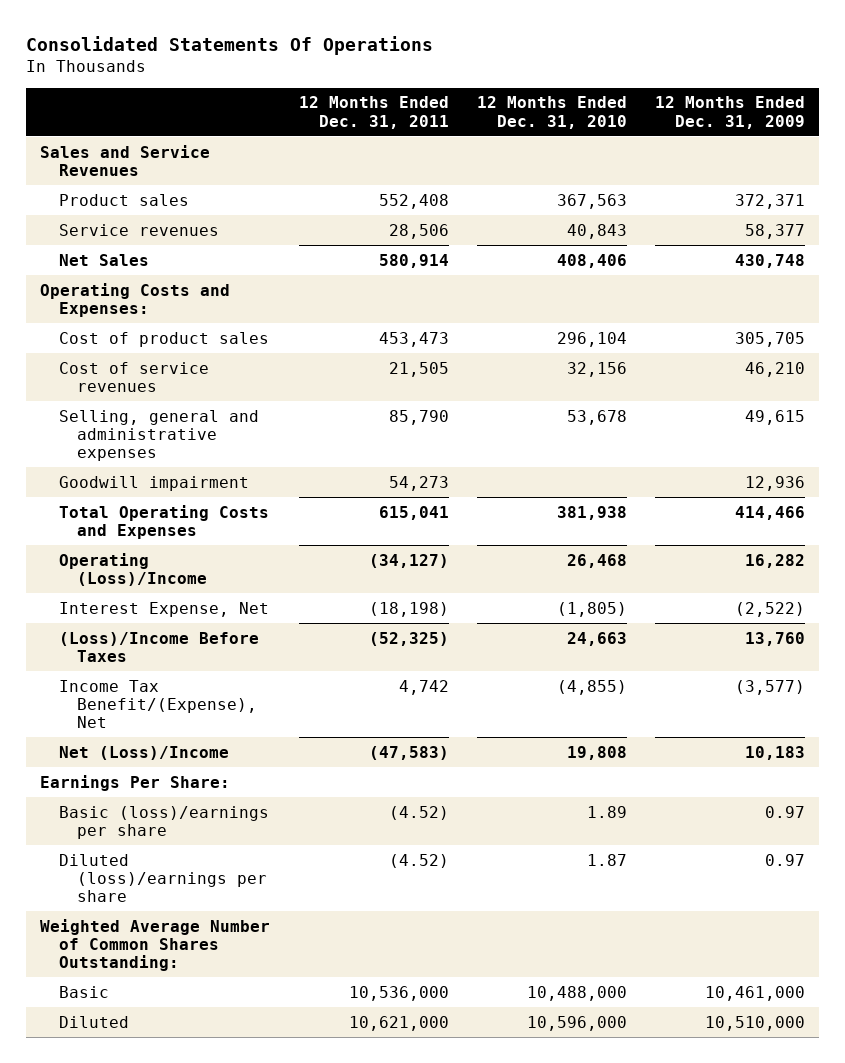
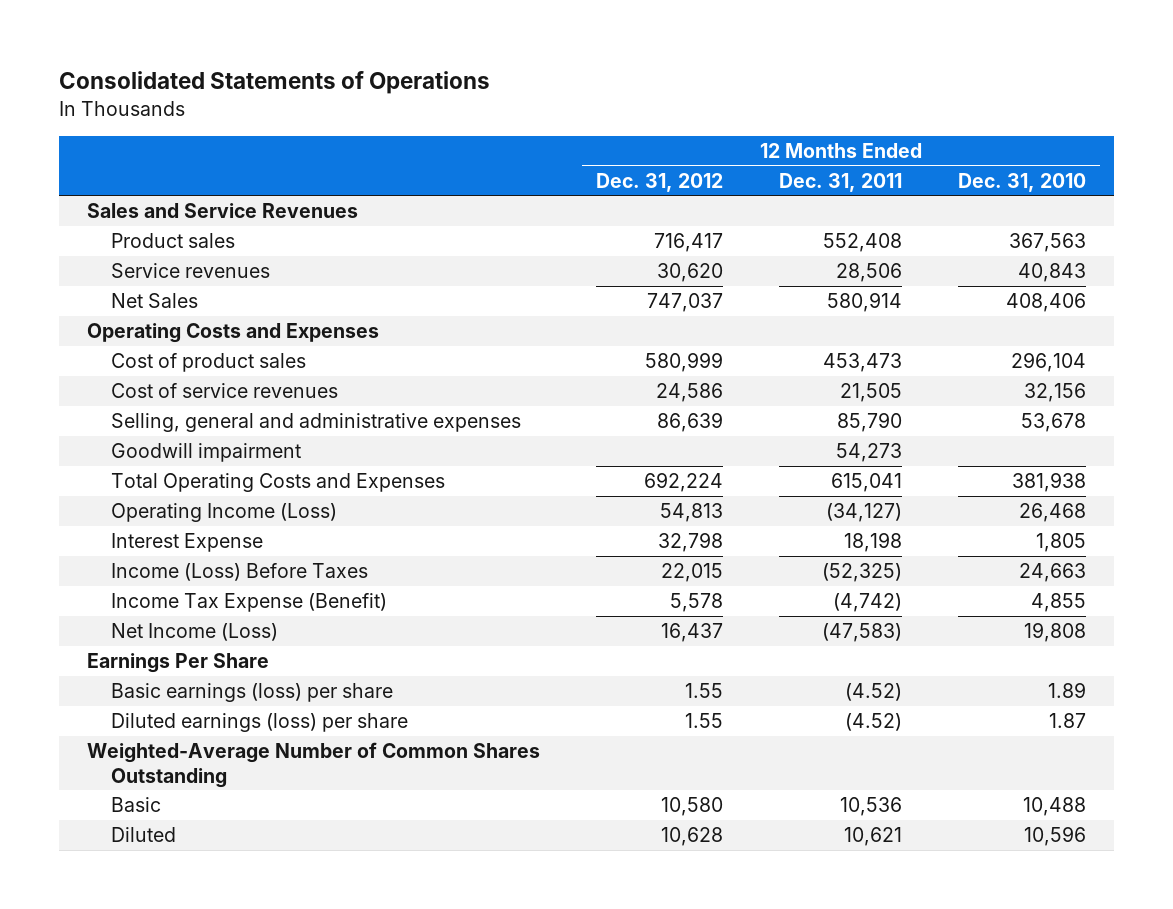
[26,35,434,55] Consolidated Statements Of Operations -> [58,71,490,95] Consolidated Statements of Operations
[654,96,805,129] 12 Months Ended Dec. 31, 2009 -> none
none -> [595,172,723,192] Dec. 31, 2012
[40,282,231,317] Operating Costs and Expenses: -> [86,323,379,344] Operating Costs and Expenses
[58,552,207,586] Operating (Loss)/Income -> [111,503,338,523] Operating Income (Loss)
[58,601,269,617] Interest Expense, Net -> [111,533,264,553] Interest Expense
[368,601,449,617] (18,198) -> [844,532,903,553] 18,198
[556,601,627,617] (1,805) -> [1036,533,1087,553] 1,805
[58,631,259,662] (Loss)/Income Before Taxes -> [111,563,369,582] Income (Loss) Before Taxes
[58,679,257,729] Income Tax Benefit/(Expense), Net -> [111,593,388,613] Income Tax Expense (Benefit)
[398,679,449,695] 4,742 -> [833,593,903,613] (4,742)
[556,679,627,695] (4,855) -> [1031,593,1087,613] 4,855
[58,745,229,760] Net (Loss)/Income -> [111,623,279,642] Net Income (Loss)
[40,774,231,791] Earnings Per Share: -> [86,653,269,674] Earnings Per Share
[58,805,269,839] Basic (loss)/earnings per share -> [111,683,394,703] Basic earnings (loss) per share
[58,853,267,903] Diluted (loss)/earnings per share -> [111,713,409,733] Diluted earnings (loss) per share
[40,918,271,972] Weighted Average Number of Common Shares Outstanding: -> [86,742,540,788] Weighted-Average Number of Common Shares Outstanding
[348,985,449,1001] 10,536,000 -> [840,797,903,817] 10,536
[526,985,627,1001] 10,488,000 -> [1023,797,1087,817] 10,488
[348,1015,449,1031] 10,621,000 -> [844,827,903,847] 10,621
[526,1015,627,1031] 10,596,000 -> [1024,826,1087,847] 10,596

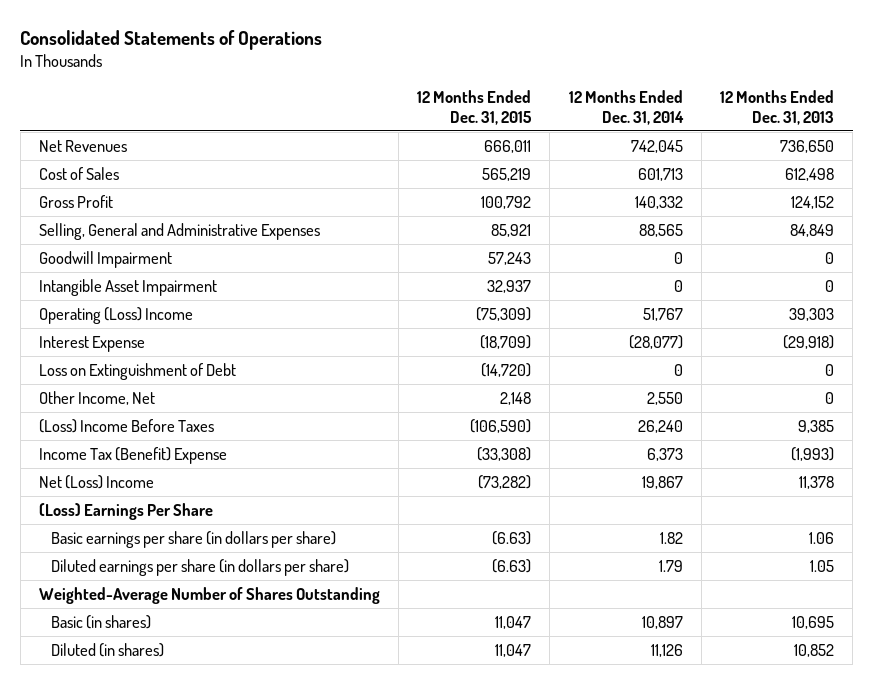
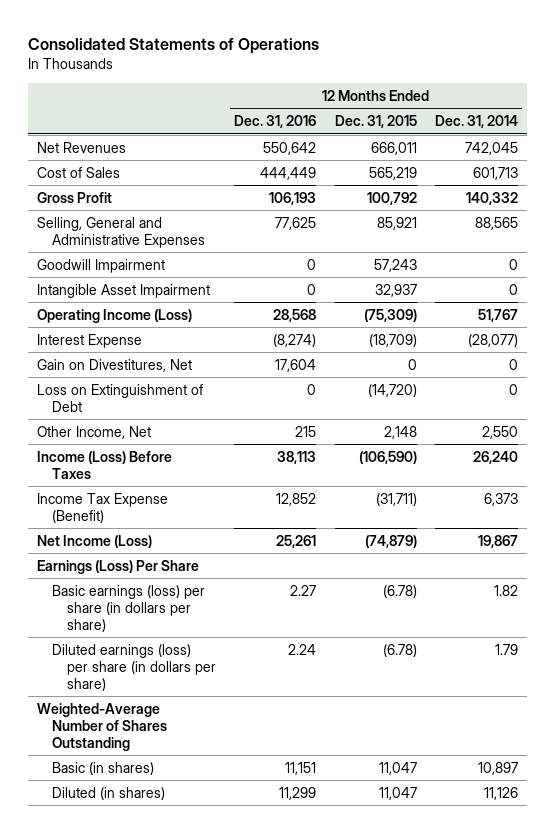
[719,90,834,126] 12 Months Ended Dec. 31, 2013 -> none
none -> [234,115,317,129] Dec. 31, 2016
[38,306,193,324] Operating (Loss) Income -> [37,308,193,323] Operating Income (Loss)
none -> [37,358,193,372] Gain on Divestitures, Net
[38,418,214,433] (Loss) Income Before Taxes -> [37,450,173,479] Income (Loss) Before Taxes
[38,446,227,464] Income Tax (Benefit) Expense -> [37,492,169,523] Income Tax Expense (Benefit)
[477,446,532,461] (33,308) -> [375,492,417,506] (31,711)
[38,474,154,489] Net (Loss) Income -> [37,534,153,548] Net Income (Loss)
[478,474,532,489] (73,282) -> [364,534,417,548] (74,879)
[38,502,213,520] (Loss) Earnings Per Share -> [37,559,200,574] Earnings (Loss) Per Share
[50,530,336,548] Basic earnings per share (in dollars per share) -> [52,584,206,632] Basic earnings (loss) per share (in dollars per share)
[492,530,532,545] (6.63) -> [382,584,417,598] (6.78)
[50,558,349,576] Diluted earnings per share (in dollars per share) -> [52,643,217,691] Diluted earnings (loss) per share (in dollars per share)
[492,558,532,573] (6.63) -> [382,643,417,657] (6.78)

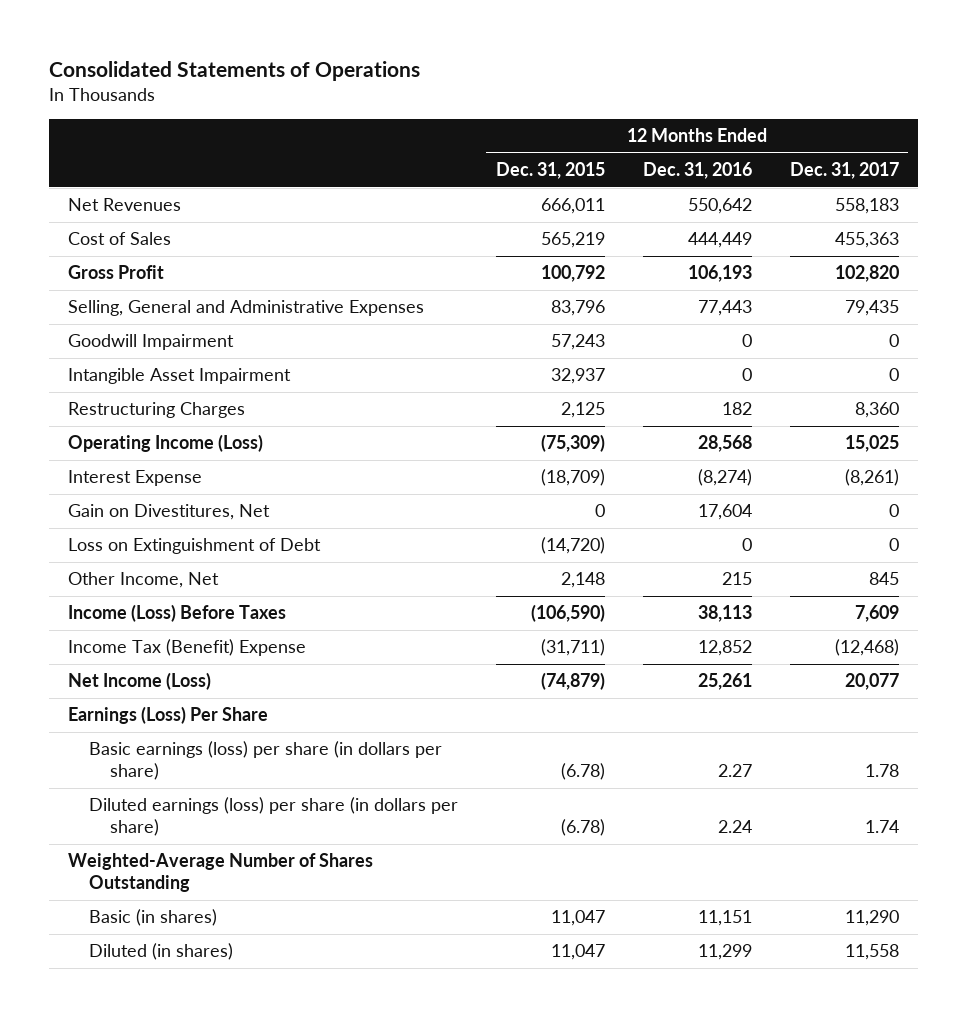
[434,115,518,129] Dec. 31, 2014 -> none
none -> [789,162,899,180] Dec. 31, 2017
[275,216,317,230] 77,625 -> [697,300,752,317] 77,443
[376,216,417,230] 85,921 -> [550,300,605,317] 83,796
none -> [68,402,246,419] Restructuring Charges
[37,492,169,523] Income Tax Expense (Benefit) -> [68,639,307,657] Income Tax (Benefit) Expense

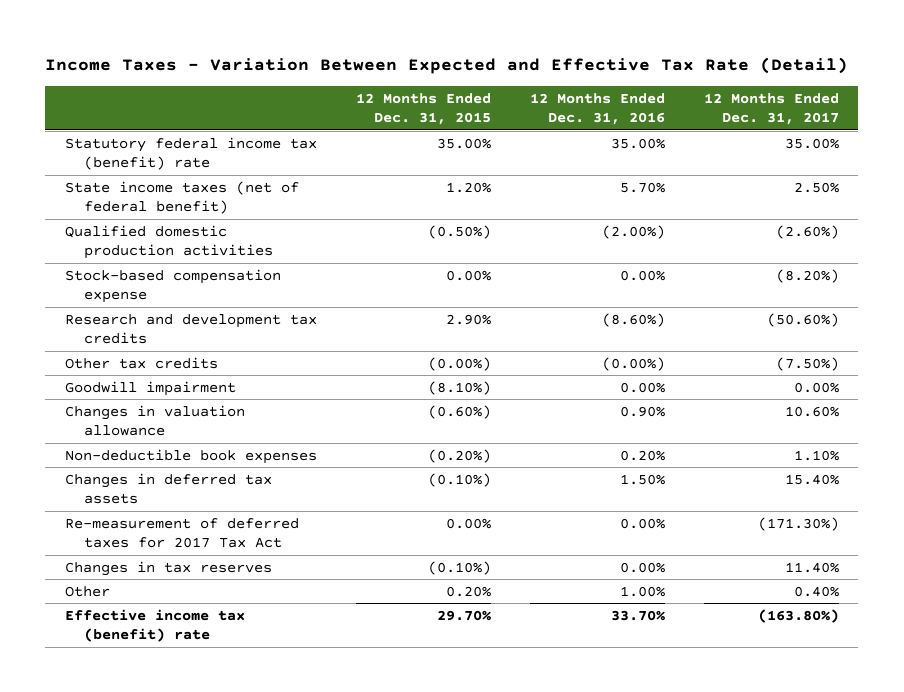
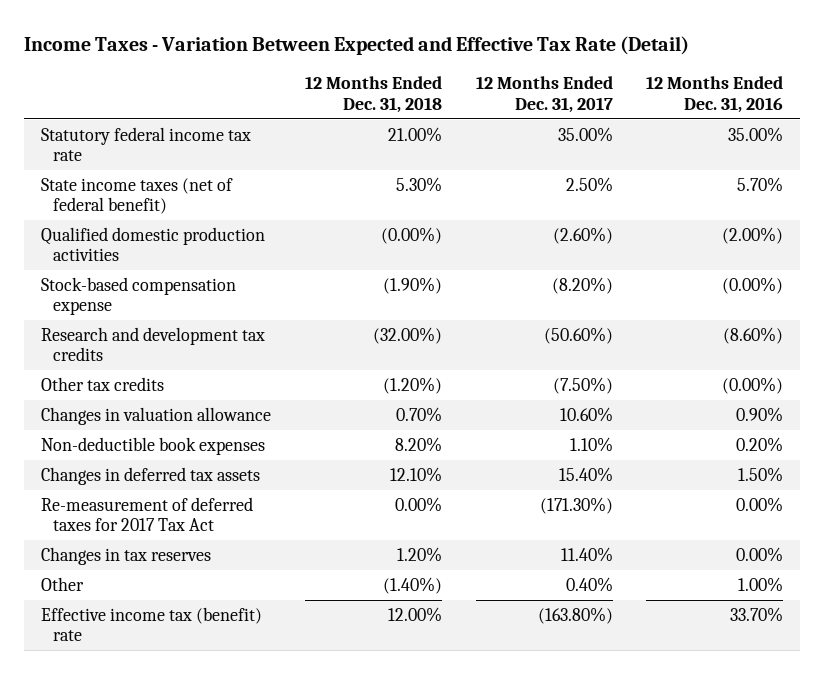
[355,92,491,126] 12 Months Ended Dec. 31, 2015 -> none
none -> [304,76,442,113] 12 Months Ended Dec. 31, 2018
[64,136,317,171] Statutory federal income tax (benefit) rate -> [40,126,251,162] Statutory federal income tax rate
[619,269,665,281] 0.00% -> [722,276,784,294] (0.00%)
[64,380,236,396] Goodwill impairment -> none

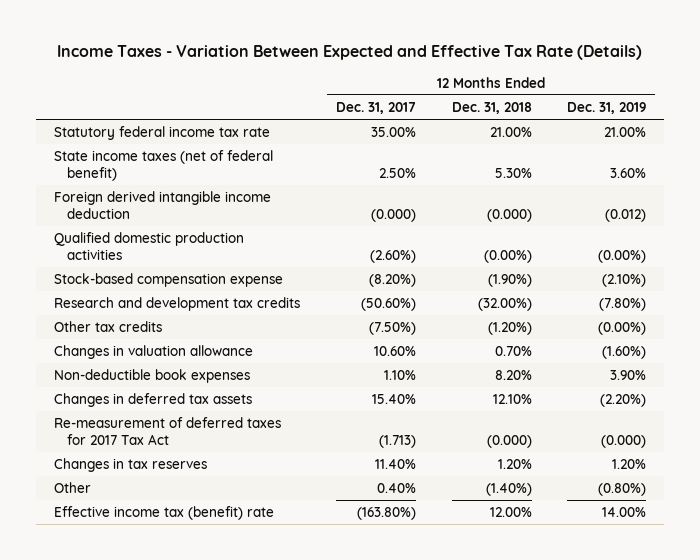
[23,35,689,55] Income Taxes - Variation Between Expected and Effective Tax Rate (Detail) -> [57,45,643,61] Income Taxes - Variation Between Expected and Effective Tax Rate (Details)
[646,76,784,113] 12 Months Ended Dec. 31, 2016 -> none
none -> [567,101,647,114] Dec. 31, 2019
none -> [53,190,271,219] Foreign derived intangible income deduction
[394,496,442,512] 0.00% -> [486,434,532,448] (0.000)
[539,496,613,514] (171.30%) -> [378,434,416,448] (1.713)

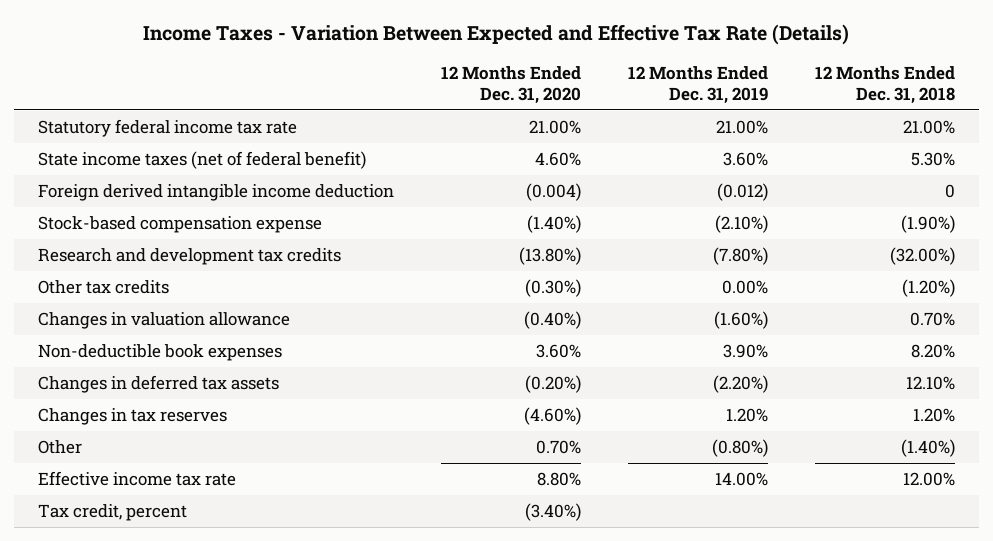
[335,101,416,114] Dec. 31, 2017 -> none
none -> [440,66,581,104] 12 Months Ended Dec. 31, 2020
[53,231,244,260] Qualified domestic production activities -> none
[486,208,532,222] (0.000) -> [945,184,956,199] 0
[598,321,647,335] (0.00%) -> [721,280,768,295] 0.00%
[53,416,281,445] Re-measurement of deferred taxes for 2017 Tax Act -> none
[53,505,274,520] Effective income tax (benefit) rate -> [37,471,236,487] Effective income tax rate
none -> [37,504,187,522] Tax credit, percent

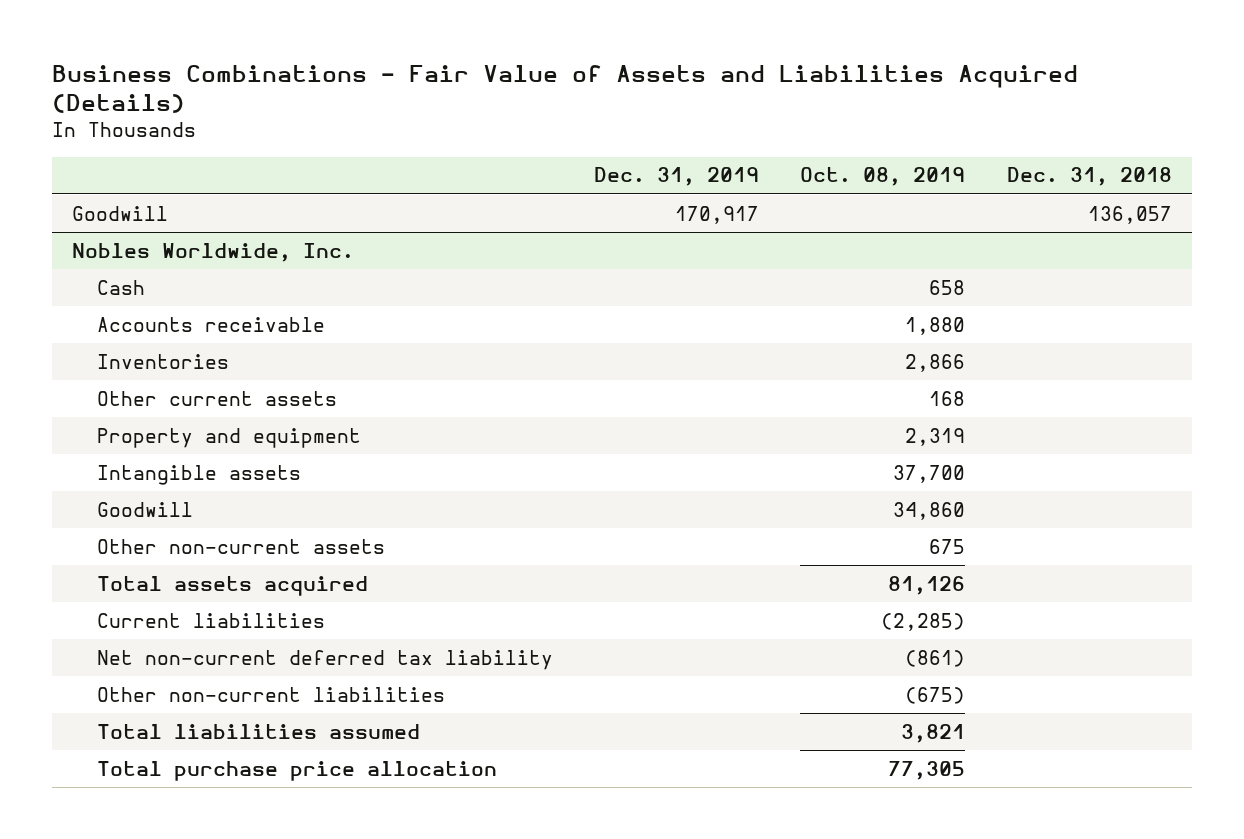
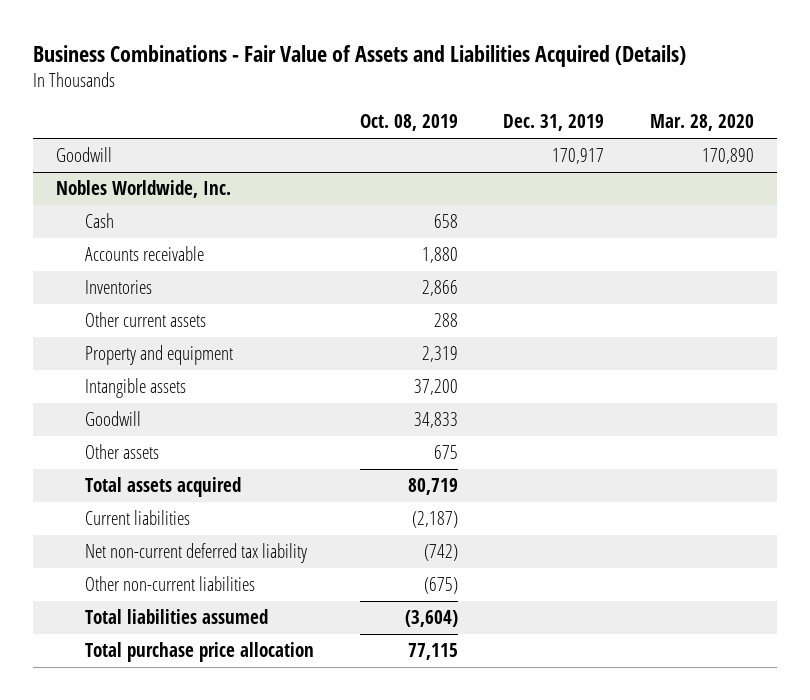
[1006,167,1172,187] Dec. 31, 2018 -> none
none -> [650,114,755,132] Mar. 28, 2020
[929,390,966,406] 168 -> [433,313,458,328] 288
[893,464,966,483] 37,700 -> [413,379,458,396] 37,200
[893,501,966,520] 34,860 -> [413,412,458,429] 34,833
[96,538,385,554] Other non-current assets -> [84,444,159,460] Other assets
[888,575,966,595] 81,126 -> [407,478,458,496] 80,719
[881,612,966,631] (2,285) -> [411,511,458,529] (2,187)
[905,649,966,667] (861) -> [423,544,458,562] (742)
[901,723,966,743] 3,821 -> [404,610,458,628] (3,604)
[888,760,966,780] 77,305 -> [407,643,458,661] 77,115

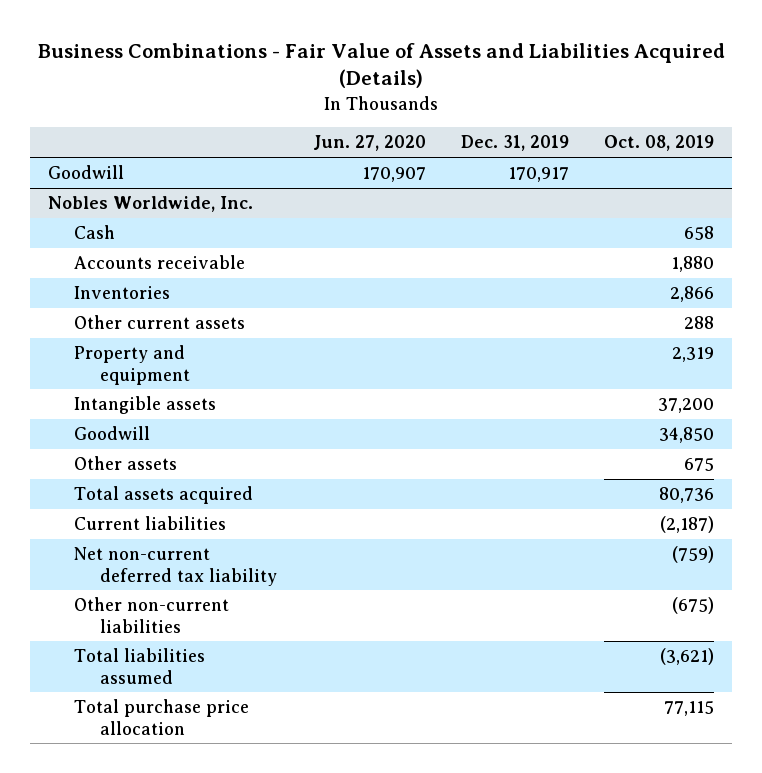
[650,114,755,132] Mar. 28, 2020 -> none
none -> [312,135,426,152] Jun. 27, 2020
[413,412,458,429] 34,833 -> [659,426,715,443] 34,850
[407,478,458,496] 80,719 -> [659,486,715,503] 80,736
[423,544,458,562] (742) -> [672,545,715,563] (759)
[404,610,458,628] (3,604) -> [660,647,715,665] (3,621)

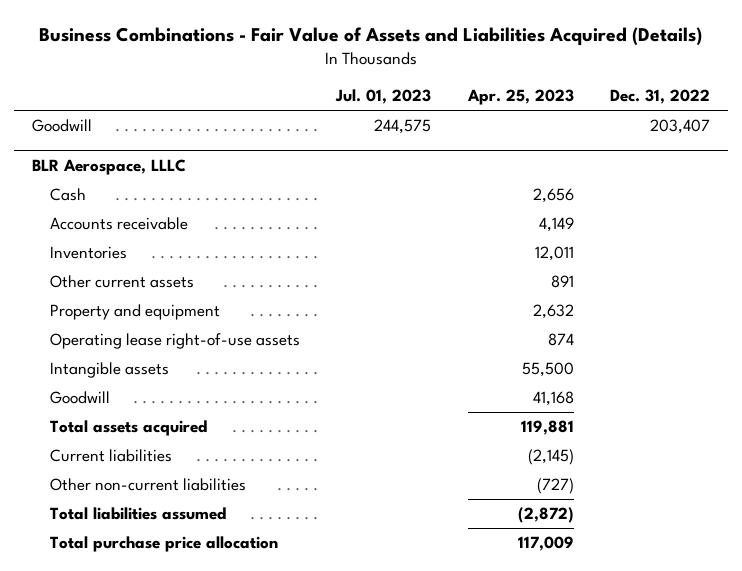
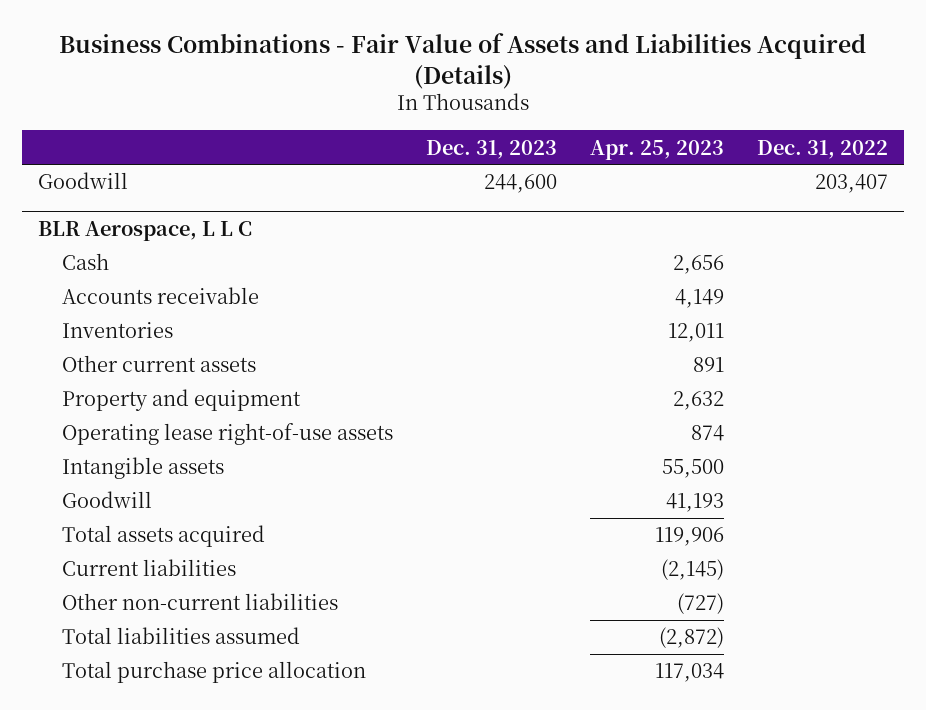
[335,89,432,105] Jul. 01, 2023 -> none
none -> [426,139,558,159] Dec. 31, 2023
[32,158,187,175] BLR Aerospace, LLLC -> [38,221,253,242] BLR Aerospace, L L C
[532,391,574,407] 41,168 -> [665,493,724,513] 41,193
[520,420,574,436] 119,881 -> [654,527,724,547] 119,906
[517,536,574,552] 117,009 -> [654,663,724,683] 117,034

